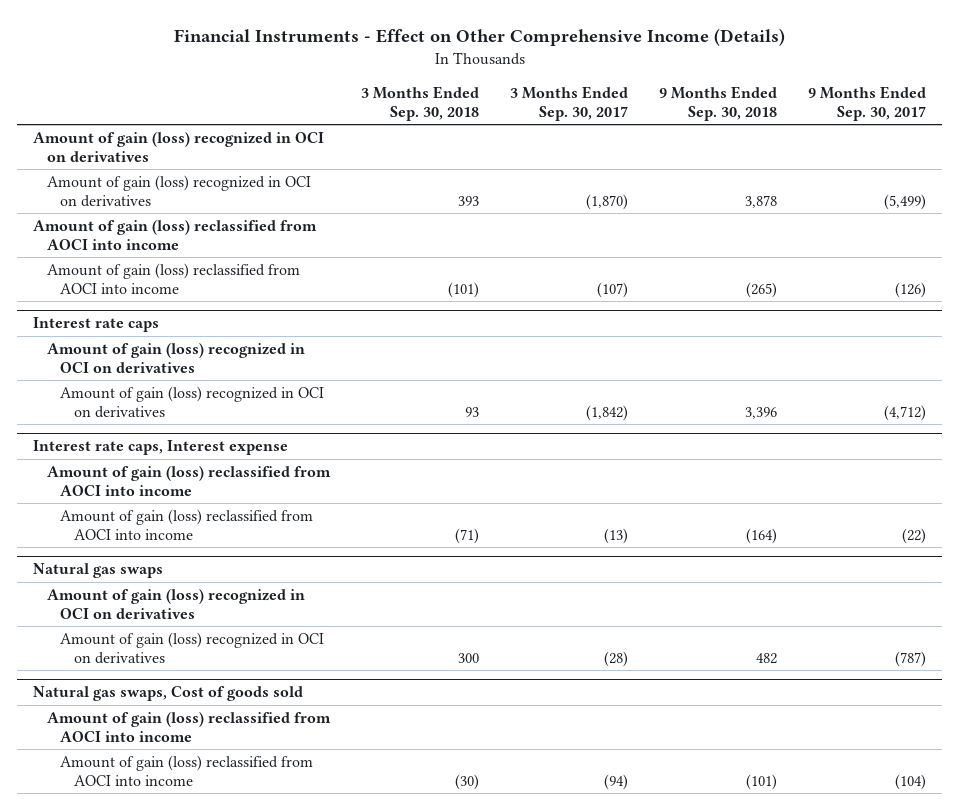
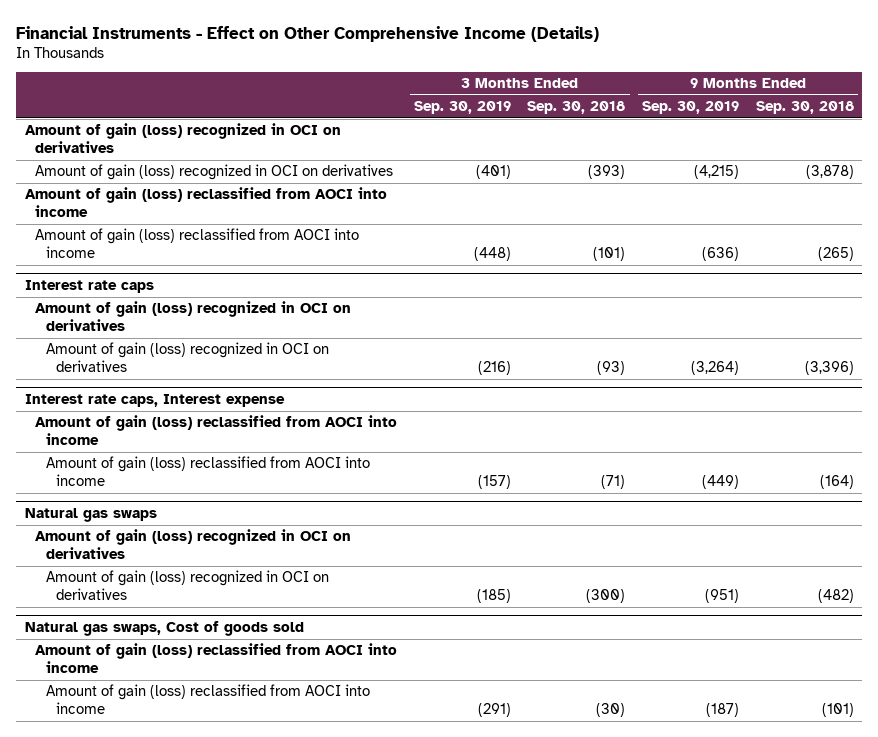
[509,85,628,121] 3 Months Ended Sep. 30, 2017 -> none
[808,85,927,121] 9 Months Ended Sep. 30, 2017 -> none
none -> [413,101,511,115] Sep. 30, 2019
none -> [642,101,740,115] Sep. 30, 2019
[457,195,479,206] 393 -> [588,165,626,180] (393)
[745,194,778,208] 3,878 -> [805,165,854,180] (3,878)
[464,406,479,417] 93 -> [597,361,626,376] (93)
[745,406,778,419] 3,396 -> [804,361,854,376] (3,396)
[457,652,479,663] 300 -> [586,589,626,604] (300)
[756,652,778,664] 482 -> [817,589,854,604] (482)

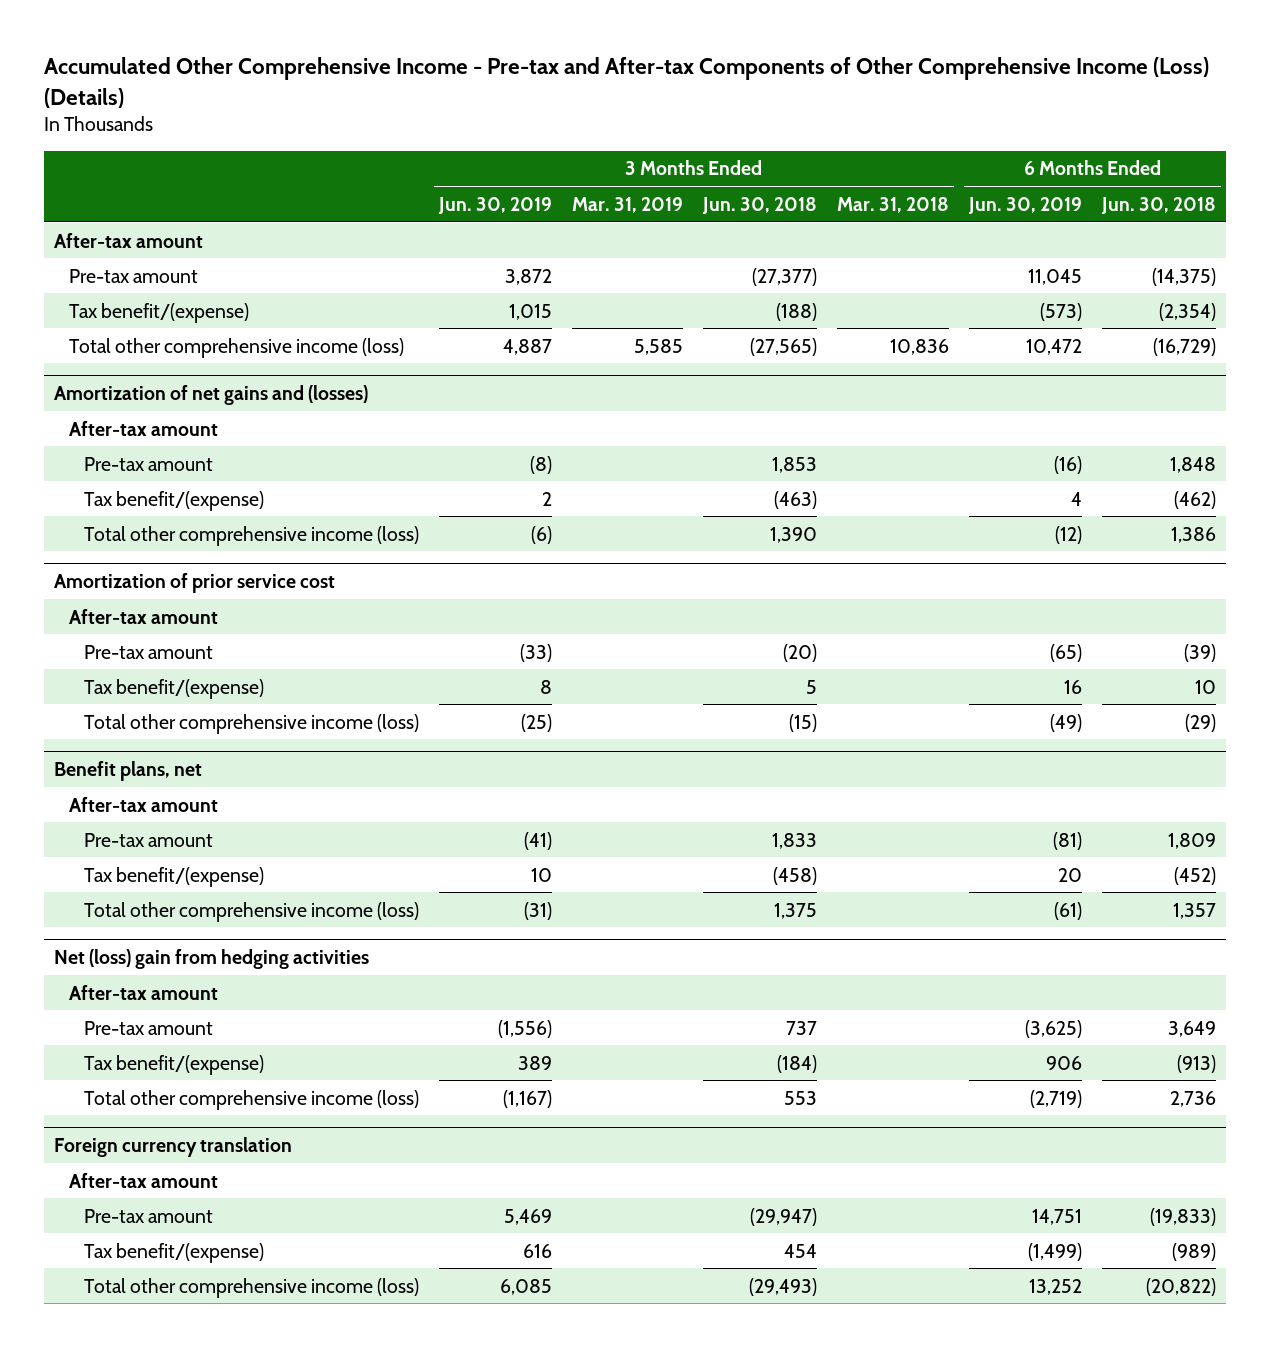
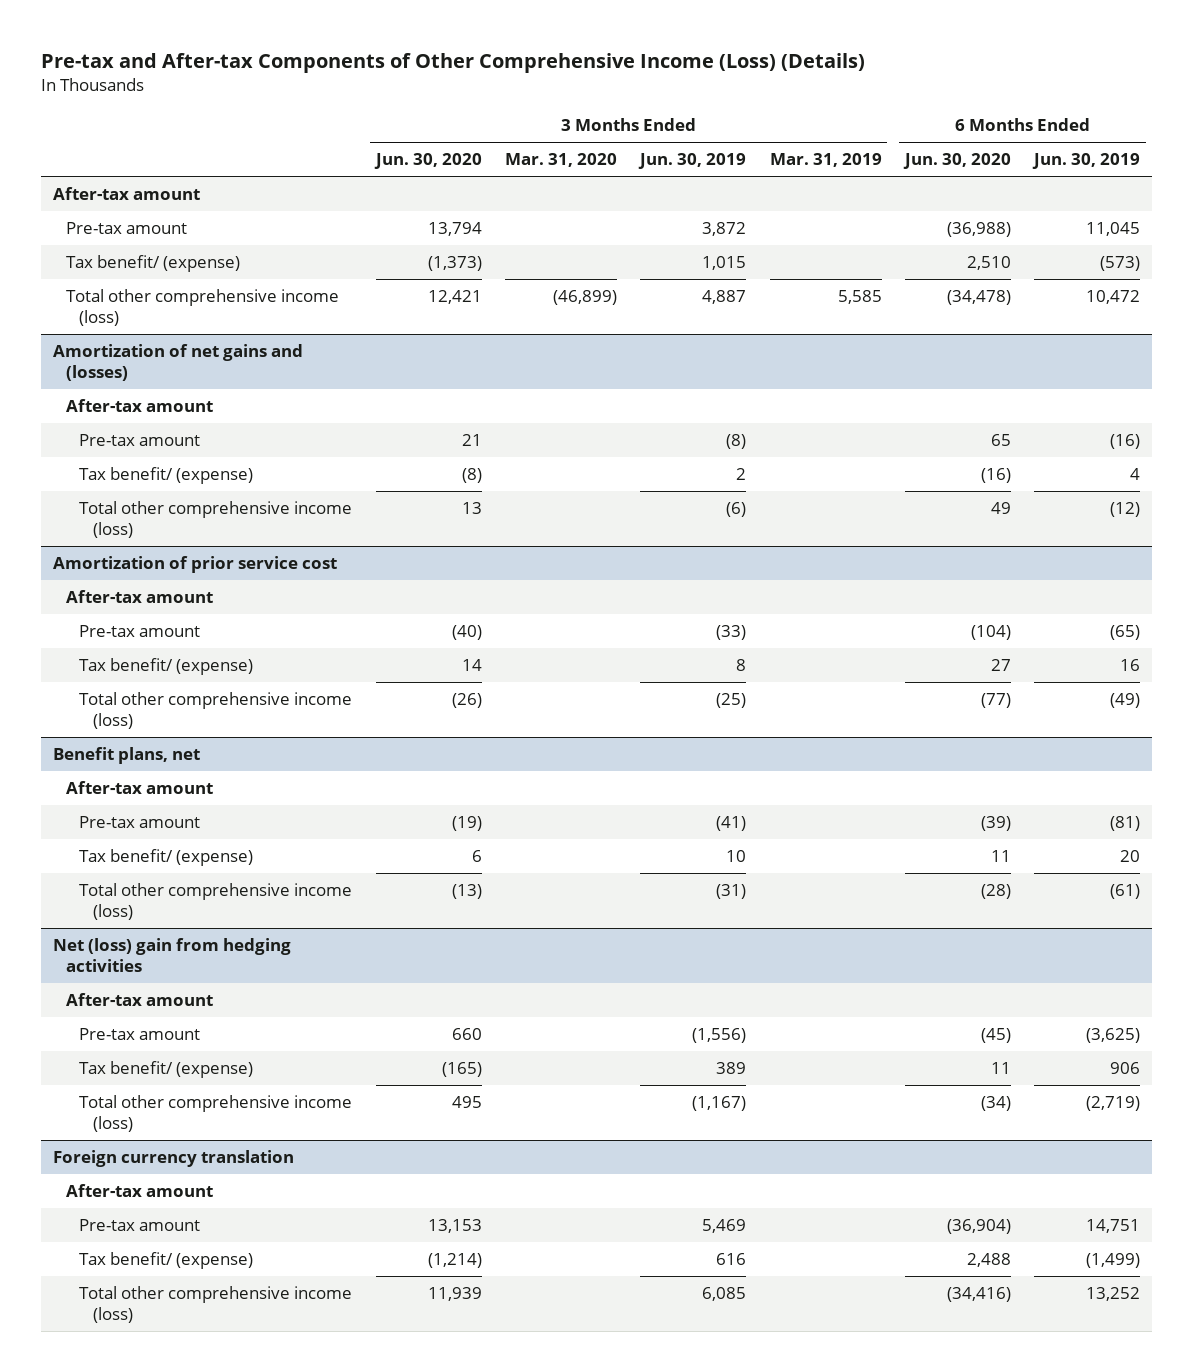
[43,57,1209,108] Accumulated Other Comprehensive Income - Pre-tax and After-tax Components of Other Comprehensive Income (Loss) (Details) -> [40,52,865,73] Pre-tax and After-tax Components of Other Comprehensive Income (Loss) (Details)
[702,196,818,214] Jun. 30, 2018 -> none
[837,196,950,213] Mar. 31, 2018 -> none
[1101,196,1217,214] Jun. 30, 2018 -> none
none -> [373,153,482,170] Jun. 30, 2020
none -> [504,153,617,168] Mar. 31, 2020
none -> [902,153,1011,170] Jun. 30, 2020
[69,302,250,323] Tax benefit/(expense) -> [65,255,240,273] Tax benefit/ (expense)
[84,490,265,511] Tax benefit/(expense) -> [79,467,254,485] Tax benefit/ (expense)
[84,678,265,699] Tax benefit/(expense) -> [79,658,254,676] Tax benefit/ (expense)
[84,866,265,887] Tax benefit/(expense) -> [79,849,254,867] Tax benefit/ (expense)
[84,1054,265,1075] Tax benefit/(expense) -> [79,1061,254,1079] Tax benefit/ (expense)
[84,1242,265,1263] Tax benefit/(expense) -> [79,1252,254,1270] Tax benefit/ (expense)

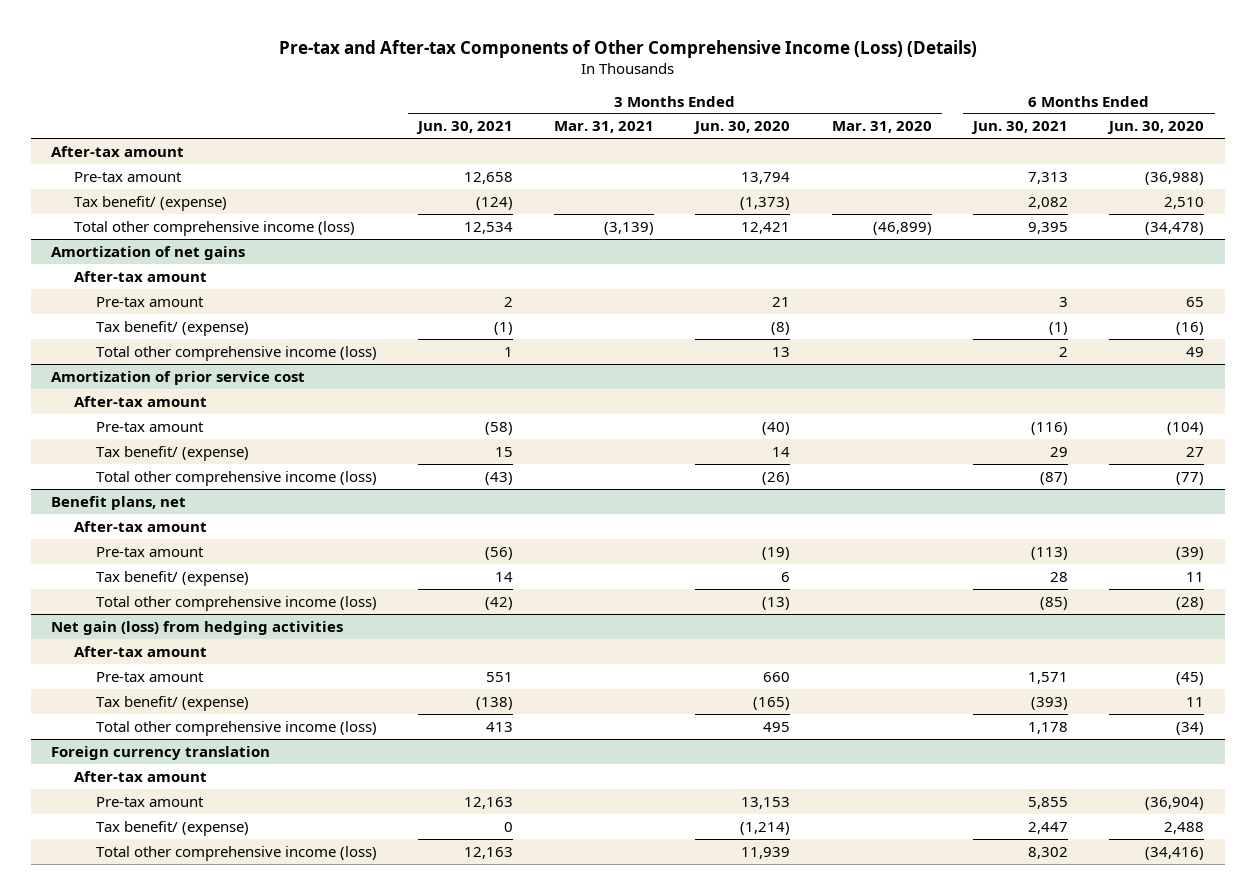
[638,153,747,170] Jun. 30, 2019 -> none
[769,153,882,168] Mar. 31, 2019 -> none
[1032,153,1141,170] Jun. 30, 2019 -> none
none -> [415,121,513,135] Jun. 30, 2021
none -> [554,121,655,134] Mar. 31, 2021
none -> [970,121,1068,135] Jun. 30, 2021
[52,344,303,381] Amortization of net gains and (losses) -> [51,245,246,260] Amortization of net gains
[52,938,291,972] Net (loss) gain from hedging activities -> [51,620,344,635] Net gain (loss) from hedging activities

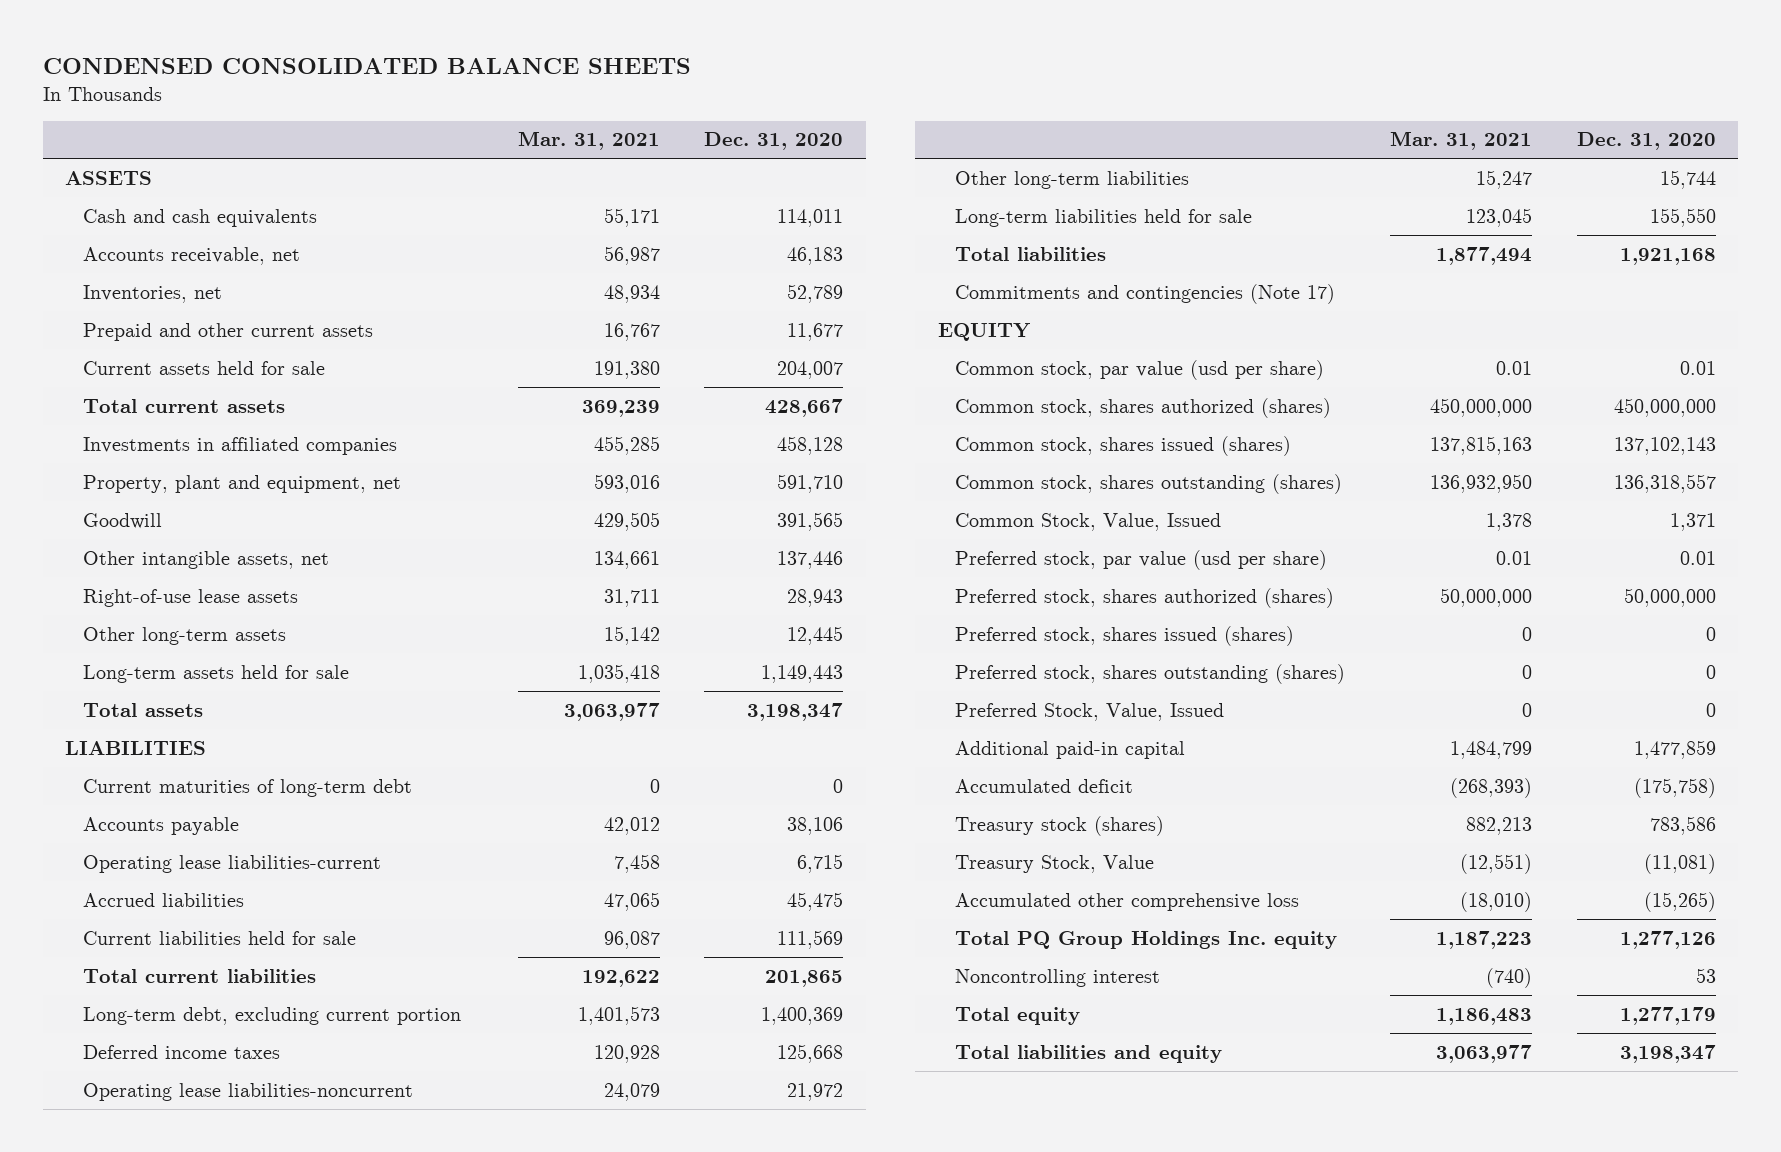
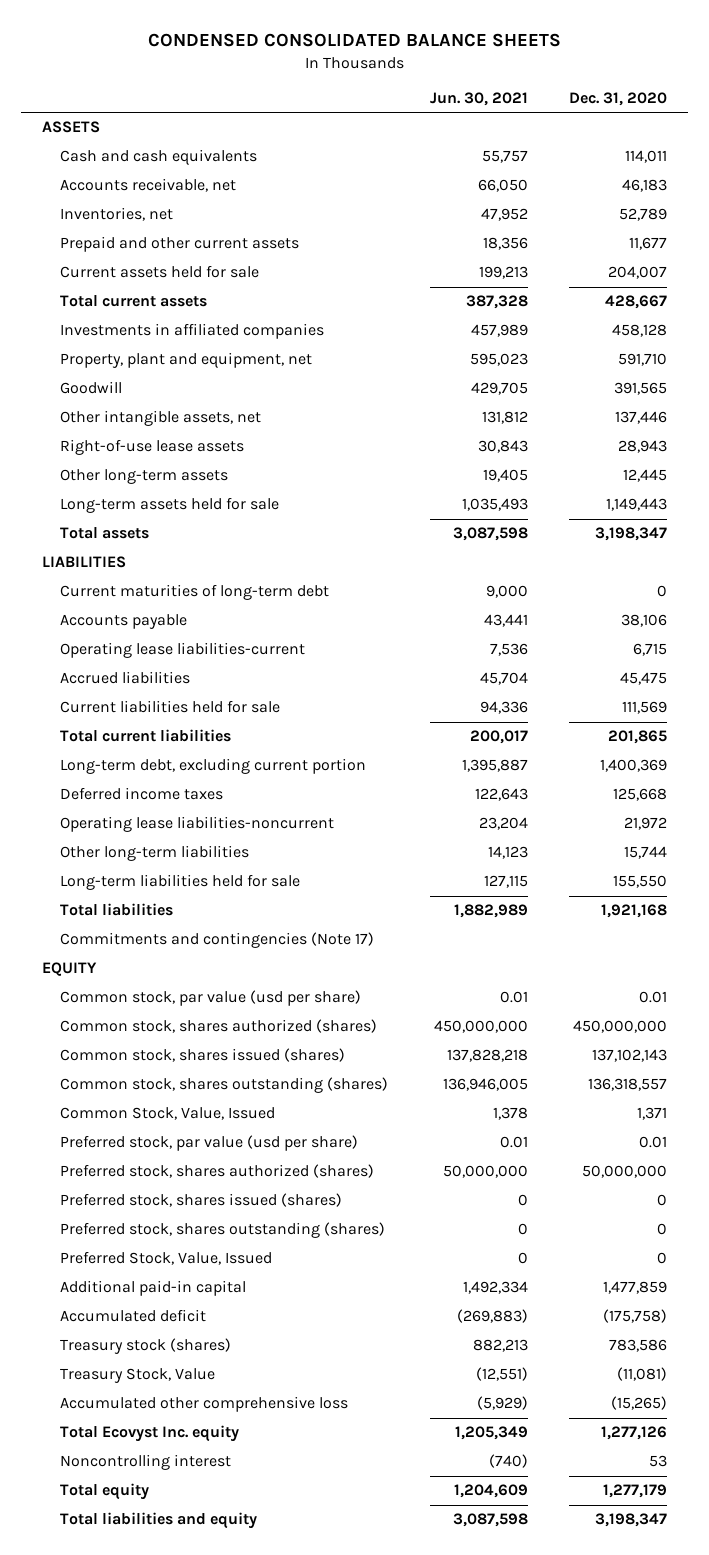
[517,131,660,151] Mar. 31, 2021 -> none
none -> [429,92,528,107] Jun. 30, 2021
[955,930,1338,949] Total PQ Group Holdings Inc. equity -> [60,1425,240,1443] Total Ecovyst Inc. equity

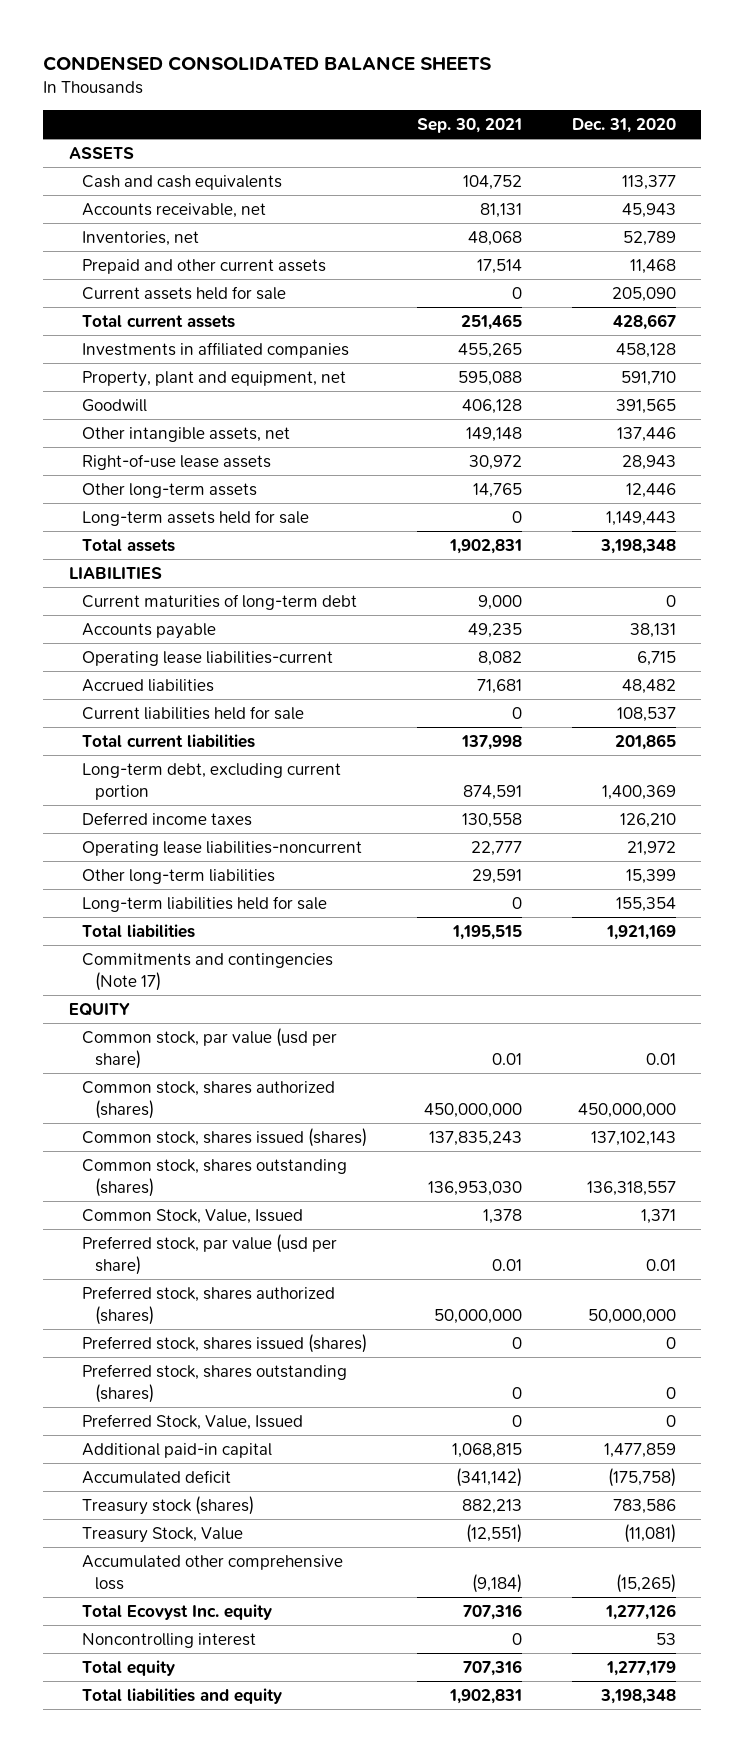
[429,92,528,107] Jun. 30, 2021 -> none
none -> [416,118,522,134] Sep. 30, 2021
[625,150,668,164] 114,011 -> [622,174,677,190] 113,377
[622,179,668,193] 46,183 -> [622,202,677,218] 45,943
[629,237,668,251] 11,677 -> [630,258,677,274] 11,468
[608,266,668,280] 204,007 -> [612,286,677,302] 205,090
[623,469,668,483] 12,445 -> [626,482,677,498] 12,446
[595,527,668,542] 3,198,347 -> [600,538,677,554] 3,198,348
[621,614,668,628] 38,106 -> [630,622,677,638] 38,131
[620,672,668,686] 45,475 -> [622,678,677,694] 48,482
[622,701,668,715] 111,569 -> [617,706,677,722] 108,537
[613,788,668,802] 125,668 -> [620,812,677,828] 126,210
[624,846,668,860] 15,744 -> [626,868,677,884] 15,399
[613,875,668,889] 155,550 -> [616,896,677,912] 155,354
[601,904,668,919] 1,921,168 -> [606,923,677,940] 1,921,169
[595,1513,668,1528] 3,198,347 -> [600,1688,677,1704] 3,198,348

